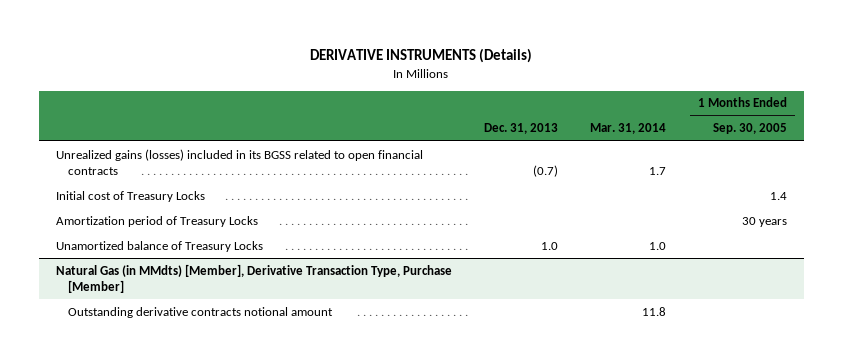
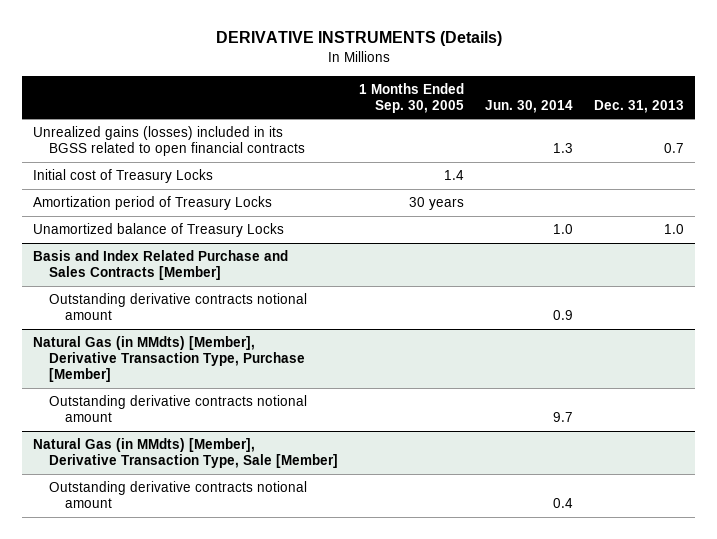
[590,123,667,135] Mar. 31, 2014 -> none
none -> [485,99,574,113] Jun. 30, 2014
[532,164,558,177] (0.7) -> [664,143,685,154] 0.7
none -> [32,250,288,281] Basis and Index Related Purchase and Sales Contracts [Member]
none -> [48,293,307,321] Outstanding derivative contracts notional amount
none -> [32,438,338,469] Natural Gas (in MMdts) [Member], Derivative Transaction Type, Sale [Member]
none -> [48,481,307,509] Outstanding derivative contracts notional amount

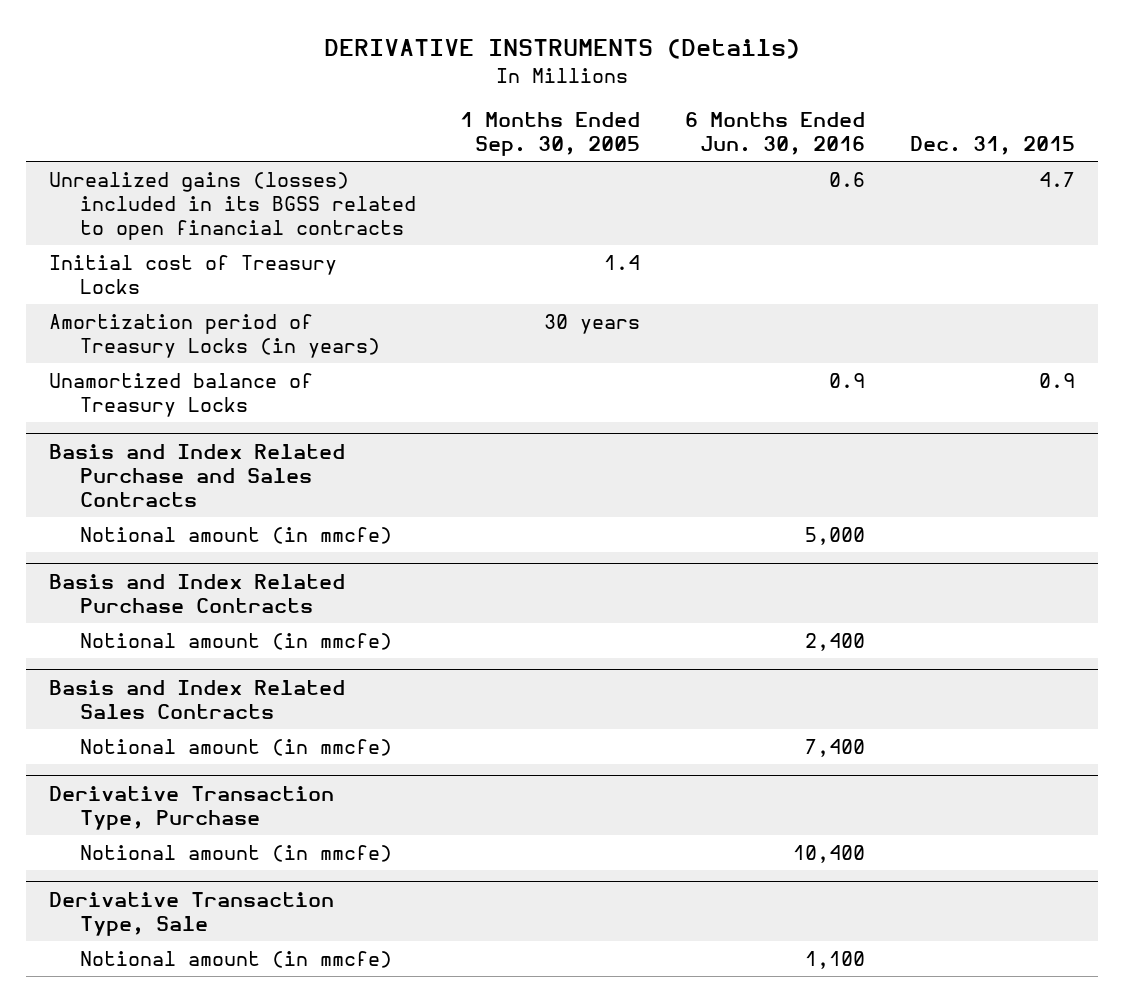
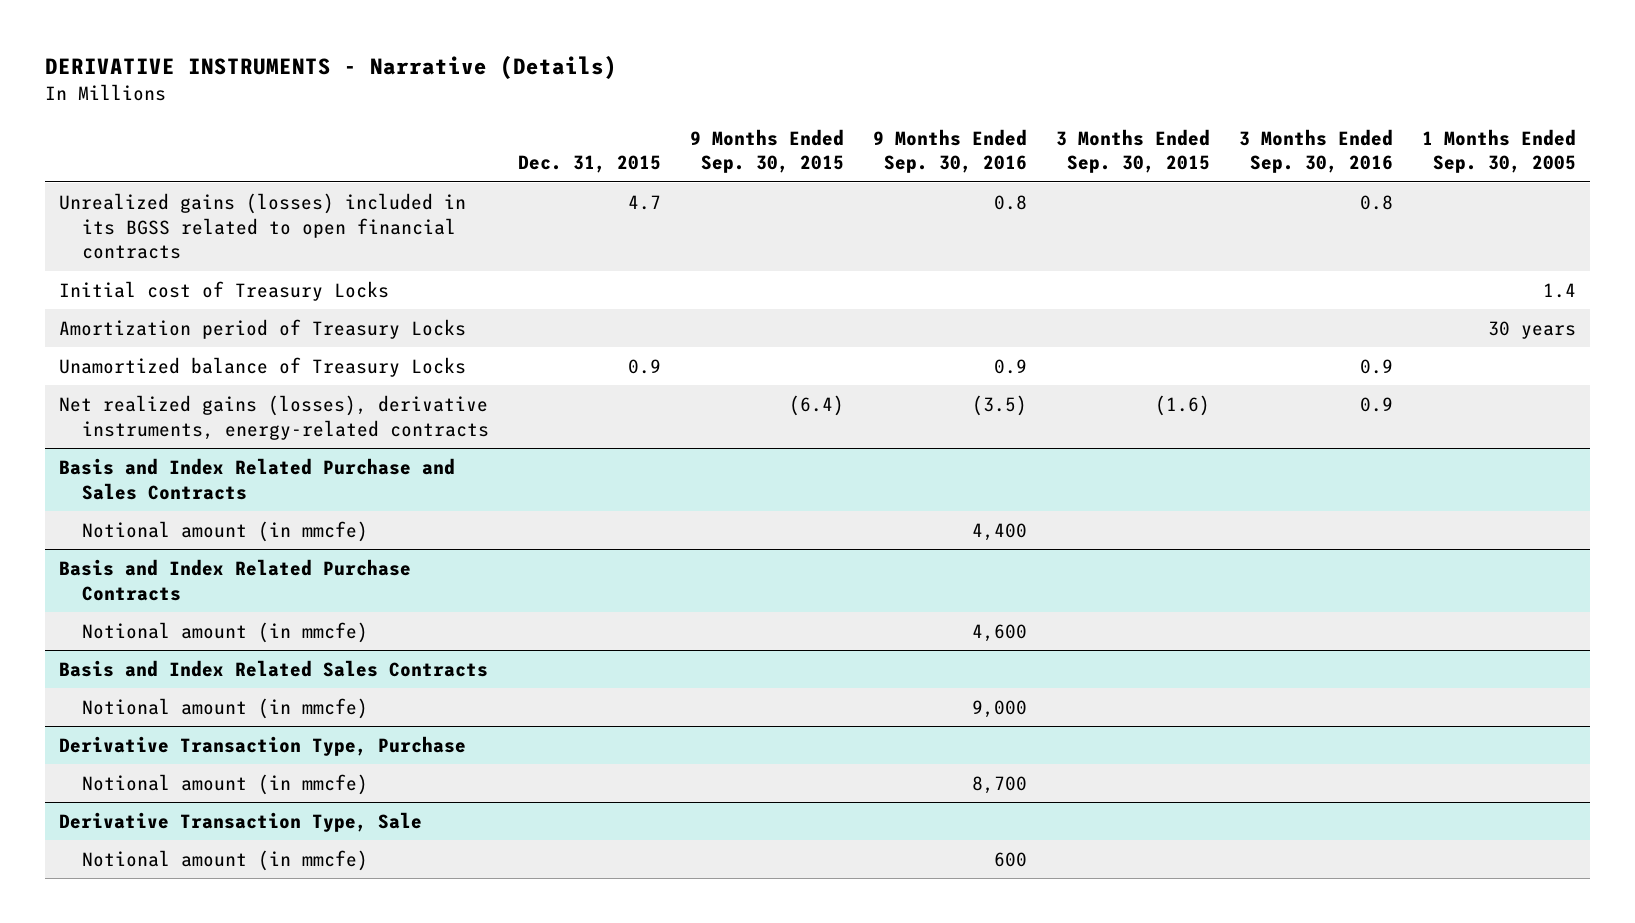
[323,39,800,60] DERIVATIVE INSTRUMENTS (Details) -> [44,56,617,80] DERIVATIVE INSTRUMENTS - Narrative (Details)
[685,111,866,155] 6 Months Ended Jun. 30, 2016 -> none
none -> [690,128,845,174] 9 Months Ended Sep. 30, 2015
none -> [872,128,1027,174] 9 Months Ended Sep. 30, 2016
none -> [1055,128,1210,174] 3 Months Ended Sep. 30, 2015
none -> [1238,128,1393,174] 3 Months Ended Sep. 30, 2016
[48,314,380,358] Amortization period of Treasury Locks (in years) -> [59,318,467,339] Amortization period of Treasury Locks
none -> [59,394,490,440] Net realized gains (losses), derivative instruments, energy-related contracts

